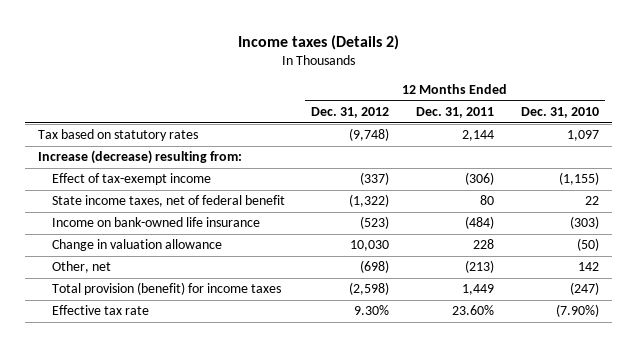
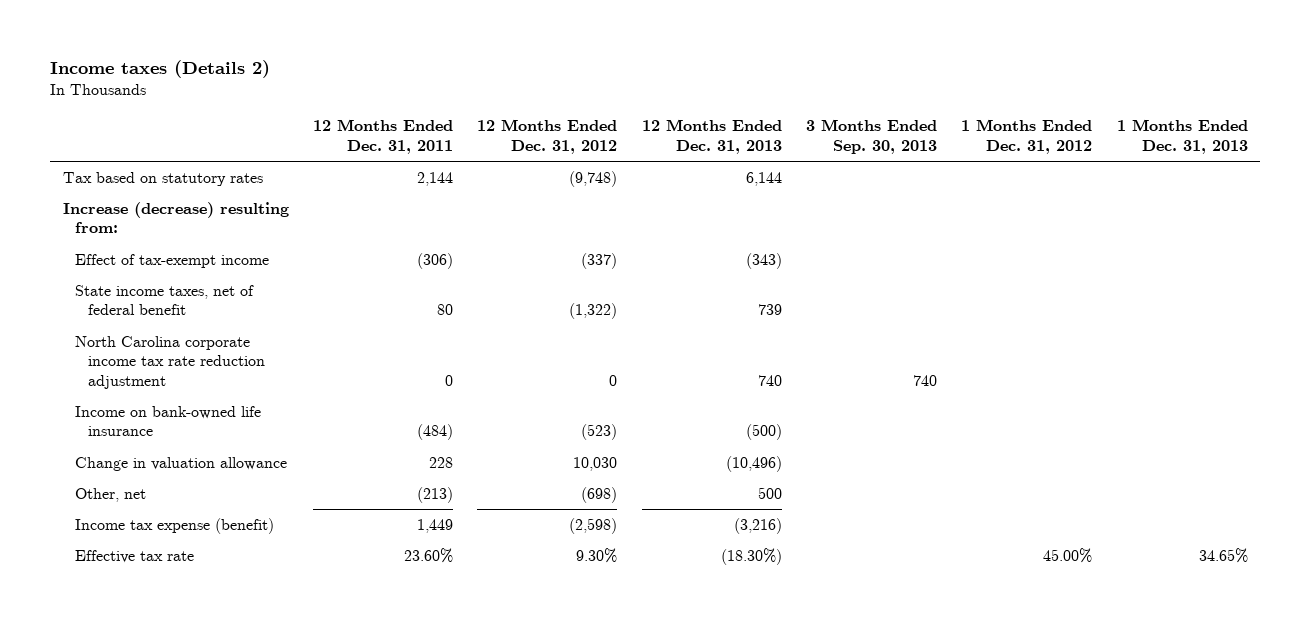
[520,107,599,119] Dec. 31, 2010 -> none
none -> [641,119,782,155] 12 Months Ended Dec. 31, 2013
none -> [805,119,937,155] 3 Months Ended Sep. 30, 2013
none -> [961,119,1093,155] 1 Months Ended Dec. 31, 2012
none -> [1116,119,1248,155] 1 Months Ended Dec. 31, 2013
none -> [75,335,265,390] North Carolina corporate income tax rate reduction adjustment
[51,282,281,296] Total provision (benefit) for income taxes -> [75,517,275,534] Income tax expense (benefit)

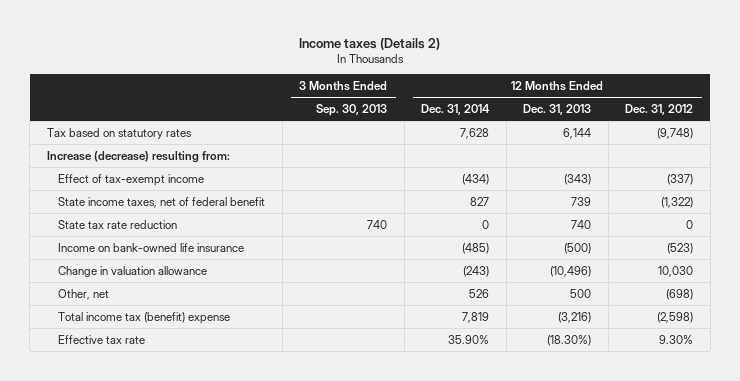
[312,119,453,155] 12 Months Ended Dec. 31, 2011 -> none
[961,119,1093,155] 1 Months Ended Dec. 31, 2012 -> none
[1116,119,1248,155] 1 Months Ended Dec. 31, 2013 -> none
none -> [421,103,491,115] Dec. 31, 2014
[75,335,265,390] North Carolina corporate income tax rate reduction adjustment -> [58,219,178,229] State tax rate reduction
[75,517,275,534] Income tax expense (benefit) -> [58,311,231,324] Total income tax (benefit) expense

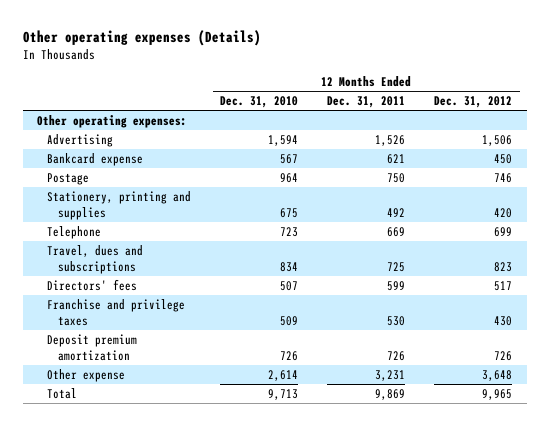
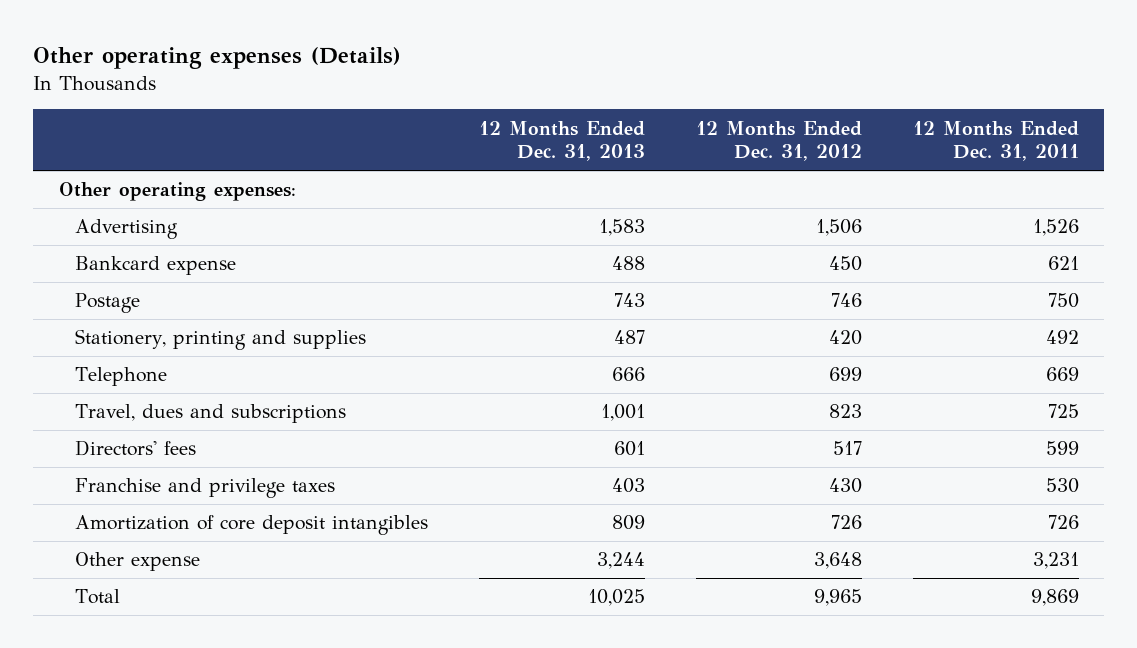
[220,96,299,109] Dec. 31, 2010 -> none
none -> [478,120,645,162] 12 Months Ended Dec. 31, 2013
[47,333,138,361] Deposit premium amortization -> [74,515,428,536] Amortization of core deposit intangibles

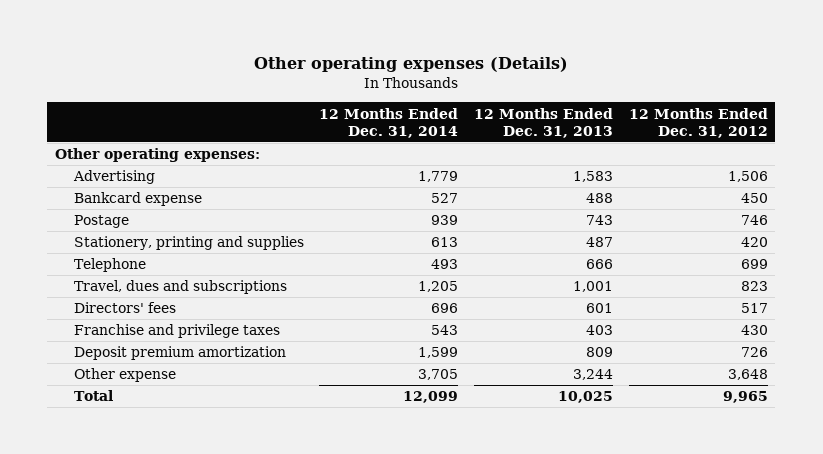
[912,120,1079,162] 12 Months Ended Dec. 31, 2011 -> none
none -> [319,107,459,138] 12 Months Ended Dec. 31, 2014
[74,515,428,536] Amortization of core deposit intangibles -> [73,346,286,361] Deposit premium amortization

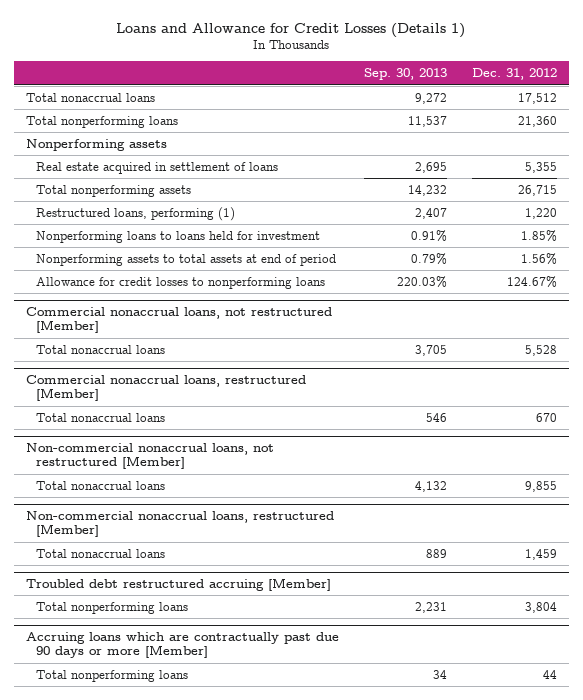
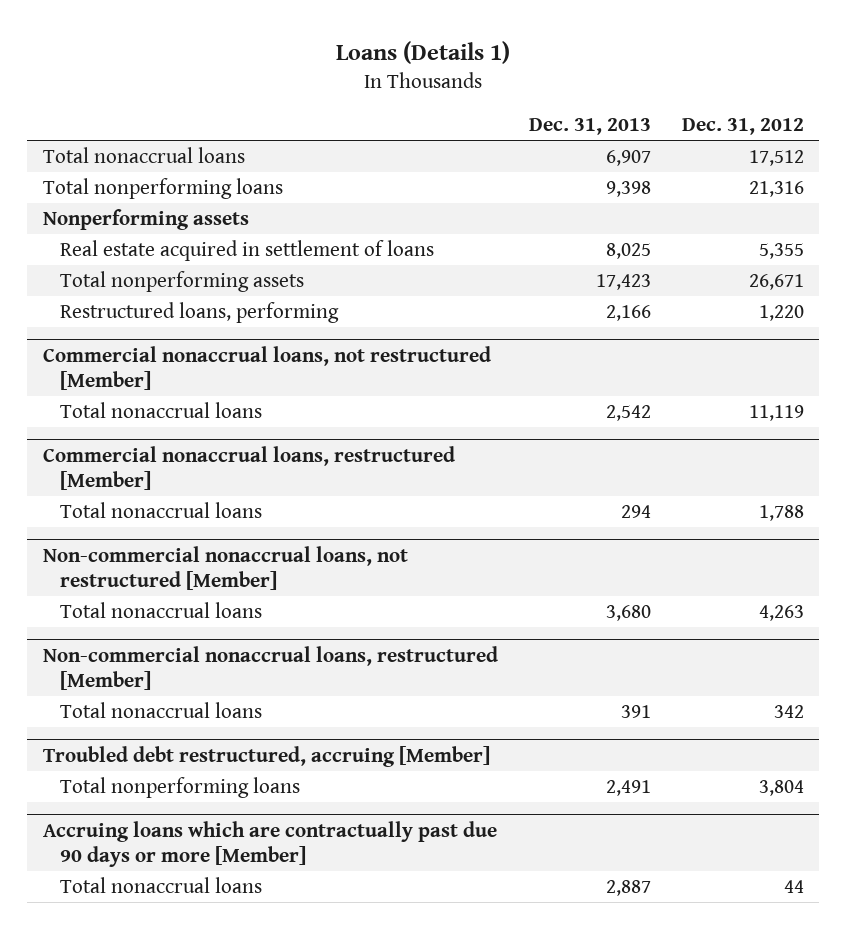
[116,22,466,38] Loans and Allowance for Credit Losses (Details 1) -> [336,40,511,64] Loans (Details 1)
[363,68,447,81] Sep. 30, 2013 -> none
none -> [528,118,651,136] Dec. 31, 2013
[517,115,557,127] 21,360 -> [748,180,804,197] 21,316
[36,230,321,243] Nonperforming loans to loans held for investment -> none
[36,253,337,266] Nonperforming assets to total assets at end of period -> none
[36,276,326,289] Allowance for credit losses to nonperforming loans -> none
[517,184,557,196] 26,715 -> [748,273,804,290] 26,671
[36,206,236,221] Restructured loans, performing (1) -> [59,301,339,323] Restructured loans, performing
[524,344,557,356] 5,528 -> [748,404,804,421] 11,119
[535,412,557,422] 670 -> [758,504,804,521] 1,788
[524,480,557,492] 9,855 -> [758,604,804,621] 4,263
[524,548,557,560] 1,459 -> [773,704,804,718] 342
[26,577,332,591] Troubled debt restructured accruing [Member] -> [42,745,490,767] Troubled debt restructured, accruing [Member]
[36,669,189,682] Total nonperforming loans -> [59,876,262,893] Total nonaccrual loans

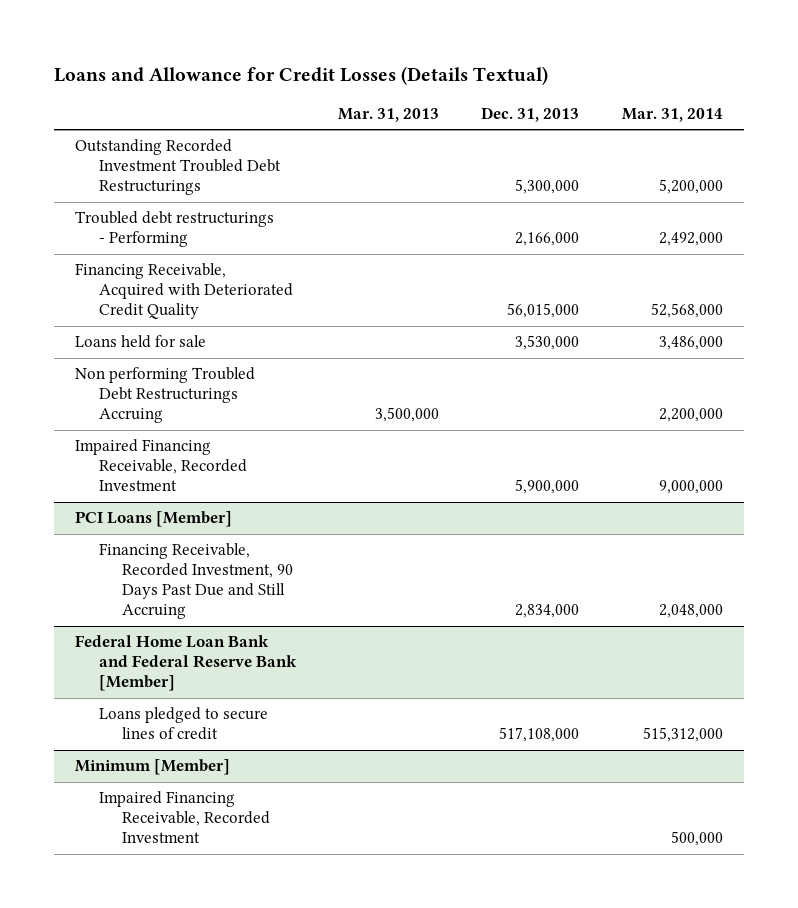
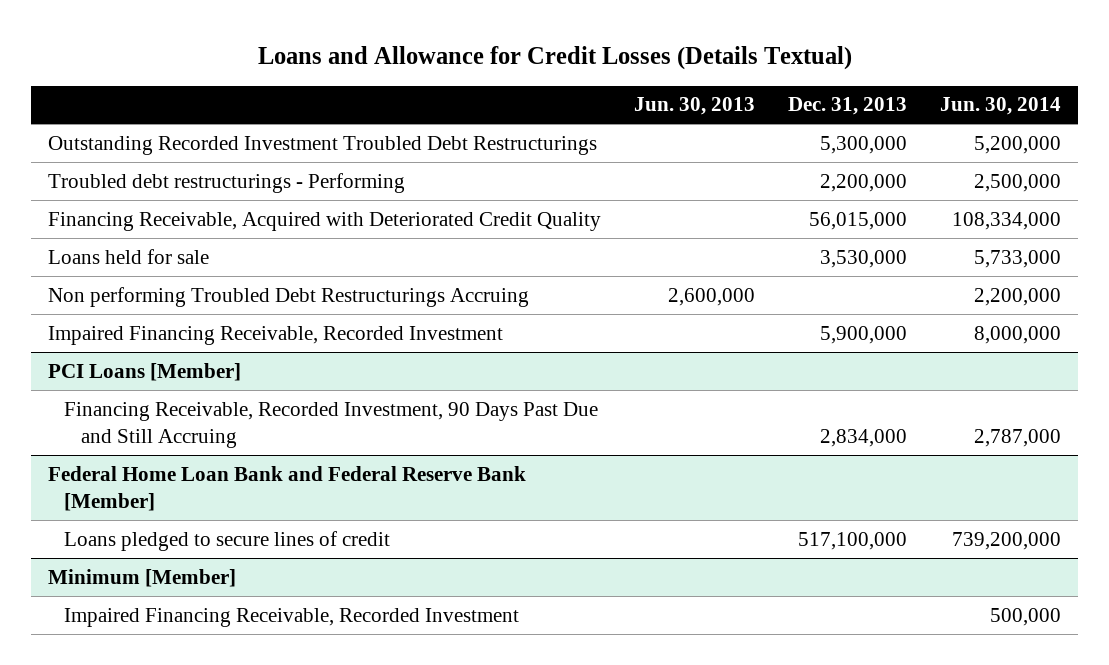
[337,107,439,122] Mar. 31, 2013 -> none
[621,107,723,122] Mar. 31, 2014 -> none
none -> [634,97,756,116] Jun. 30, 2013
none -> [940,97,1062,116] Jun. 30, 2014
[515,232,580,247] 2,166,000 -> [820,173,908,192] 2,200,000
[499,727,580,743] 517,108,000 -> [798,531,908,550] 517,100,000

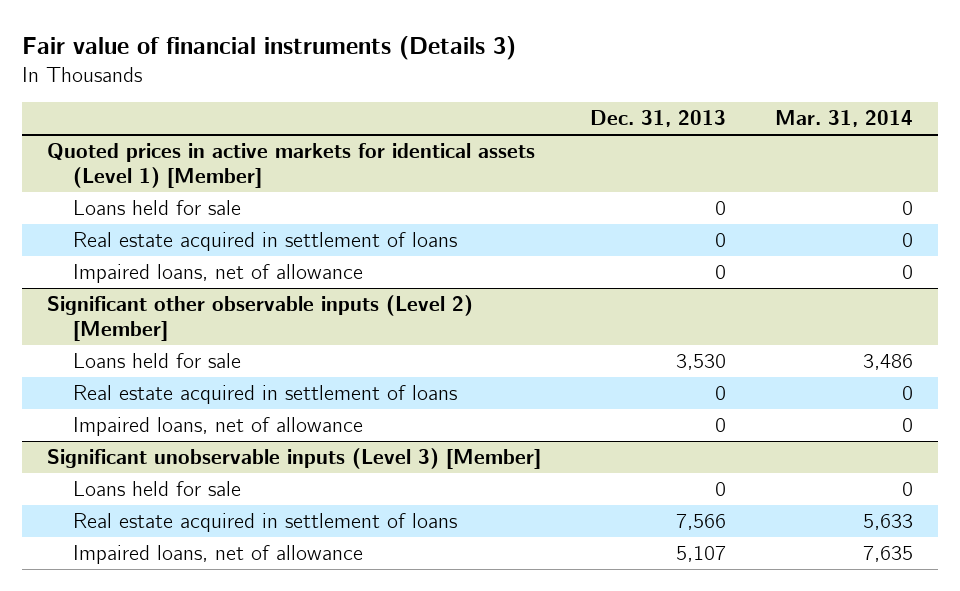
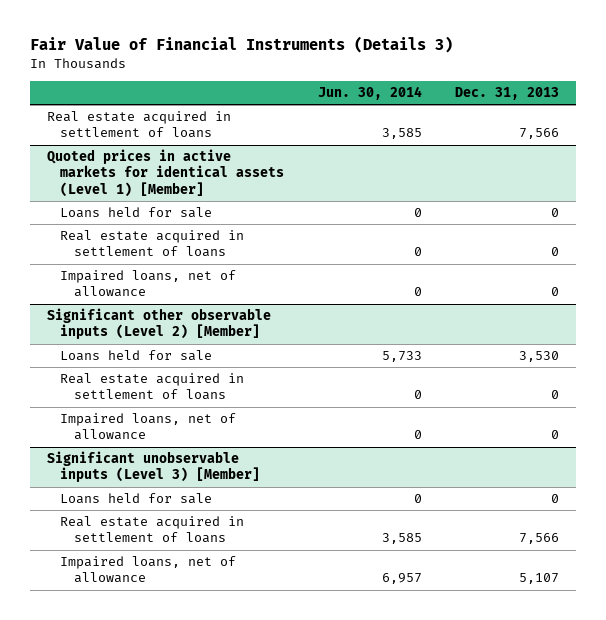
[22,36,517,61] Fair value of financial instruments (Details 3) -> [30,36,454,54] Fair Value of Financial Instruments (Details 3)
[775,110,914,128] Mar. 31, 2014 -> none
none -> [317,86,422,101] Jun. 30, 2014
none -> [46,111,231,139] Real estate acquired in settlement of loans

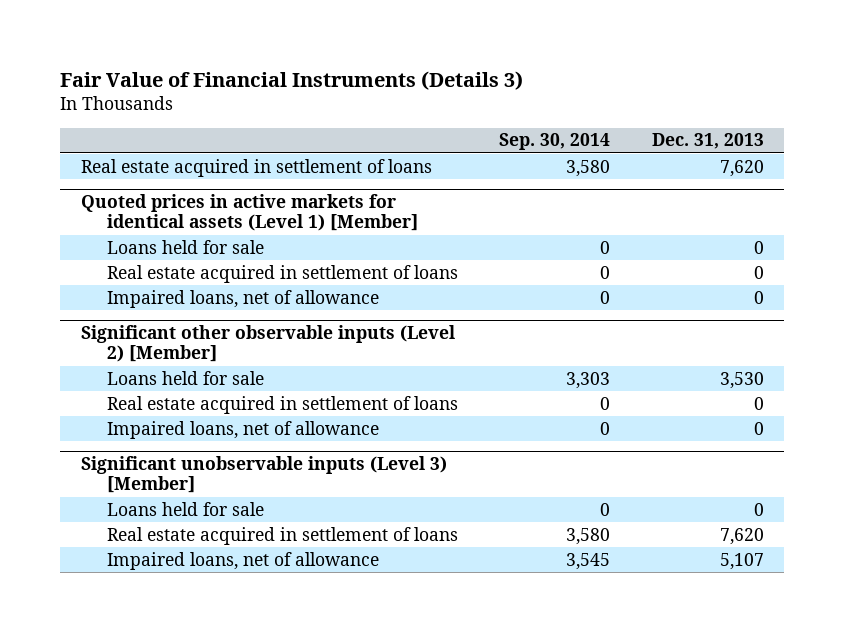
[317,86,422,101] Jun. 30, 2014 -> none
none -> [499,133,611,151] Sep. 30, 2014
[519,128,560,140] 7,566 -> [719,159,764,177] 7,620
[519,533,560,545] 7,566 -> [719,527,764,545] 7,620

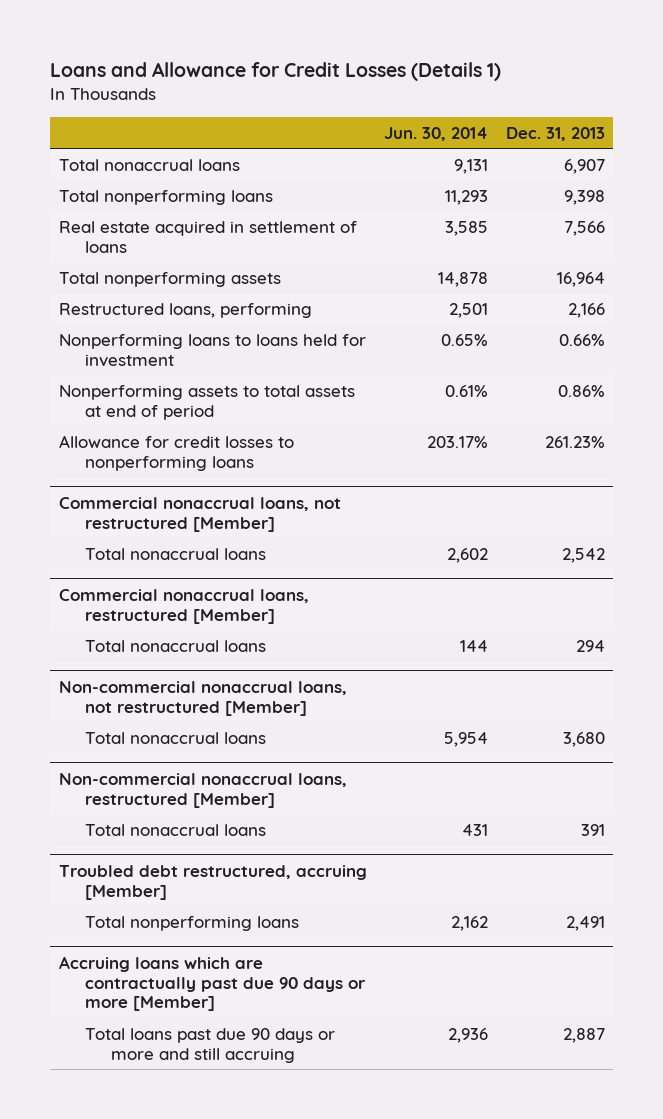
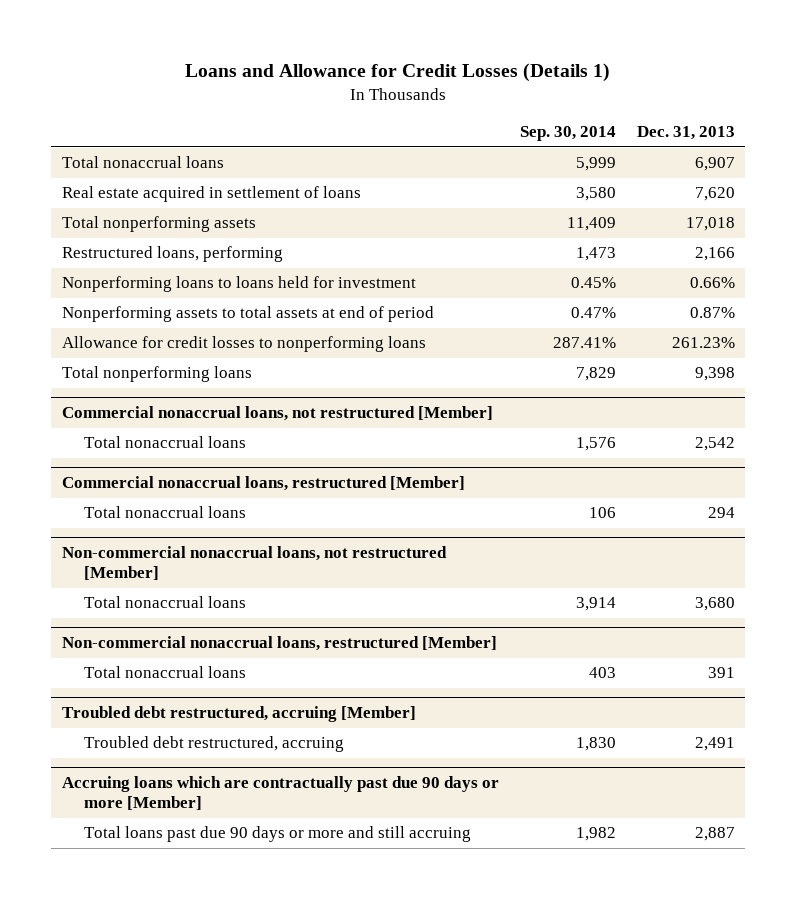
[384,126,489,141] Jun. 30, 2014 -> none
none -> [519,126,616,142] Sep. 30, 2014
[563,220,605,236] 7,566 -> [694,187,735,202] 7,620
[556,271,605,287] 16,964 -> [685,217,735,232] 17,018
[557,384,605,397] 0.86% -> [689,307,735,319] 0.87%
[58,189,273,205] Total nonperforming loans -> [61,366,252,383] Total nonperforming loans
[84,915,299,931] Total nonperforming loans -> [84,736,345,753] Troubled debt restructured, accruing

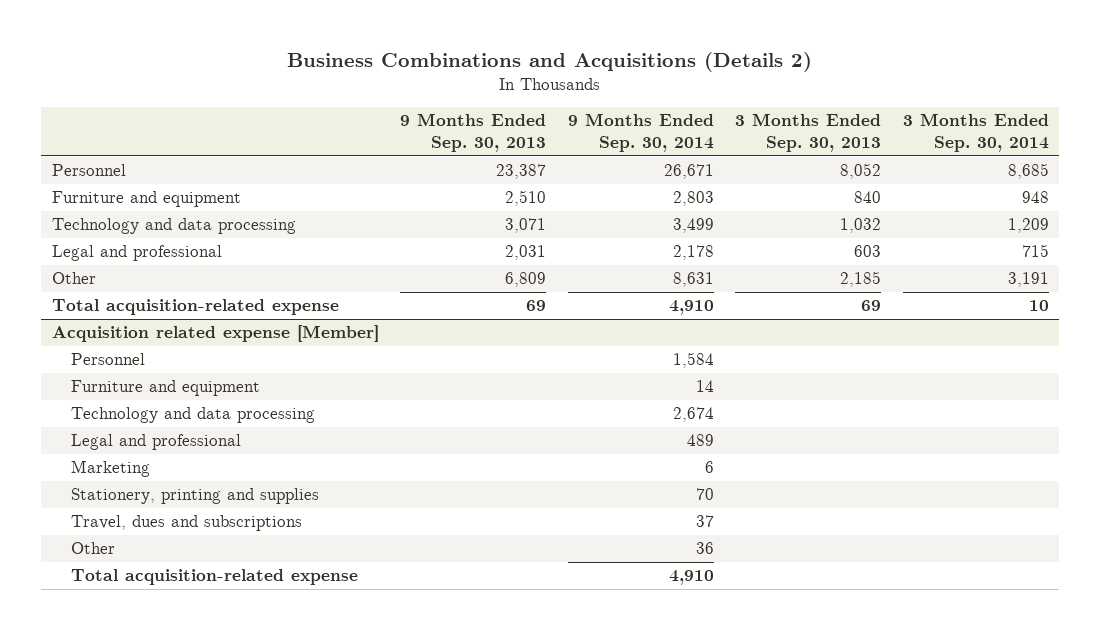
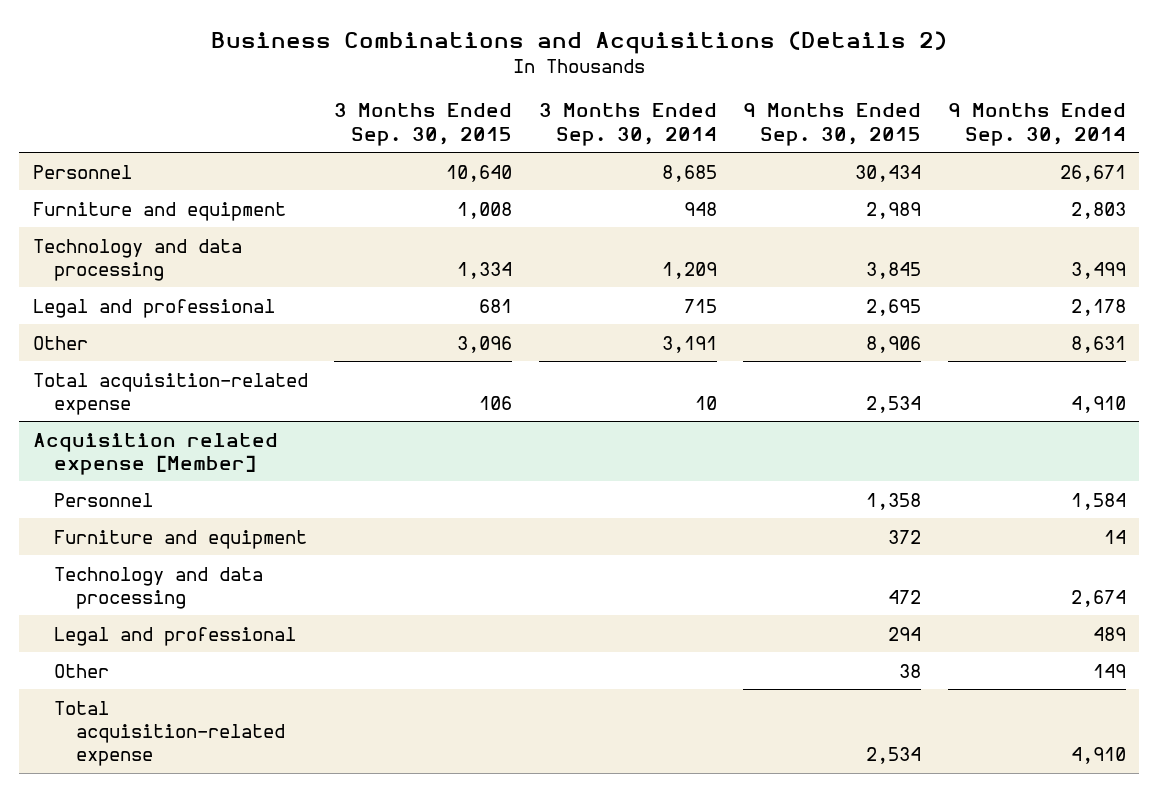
[400,113,547,152] 9 Months Ended Sep. 30, 2013 -> none
[735,113,882,152] 3 Months Ended Sep. 30, 2013 -> none
none -> [334,103,513,146] 3 Months Ended Sep. 30, 2015
none -> [743,103,922,146] 9 Months Ended Sep. 30, 2015
[70,460,150,478] Marketing -> none
[70,488,319,505] Stationery, printing and supplies -> none
[70,515,302,532] Travel, dues and subscriptions -> none
[695,542,714,555] 36 -> [1092,663,1126,678] 149

